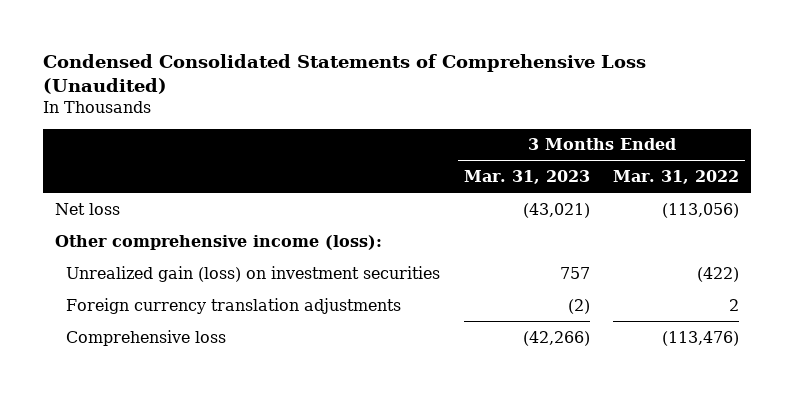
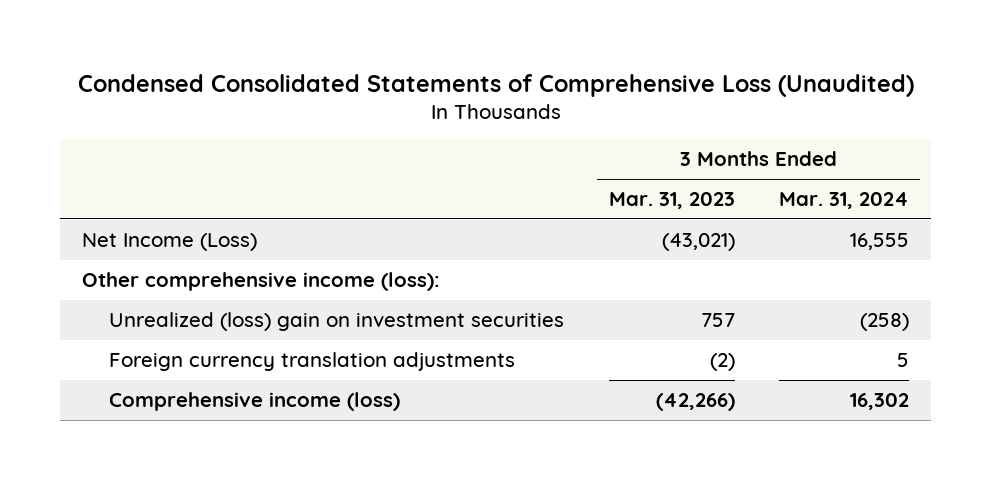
[613,170,740,185] Mar. 31, 2022 -> none
none -> [778,192,909,210] Mar. 31, 2024
[55,202,121,215] Net loss -> [82,233,258,252] Net Income (Loss)
[66,265,441,282] Unrealized gain (loss) on investment securities -> [109,312,565,332] Unrealized (loss) gain on investment securities
[66,329,227,346] Comprehensive loss -> [109,392,401,412] Comprehensive income (loss)

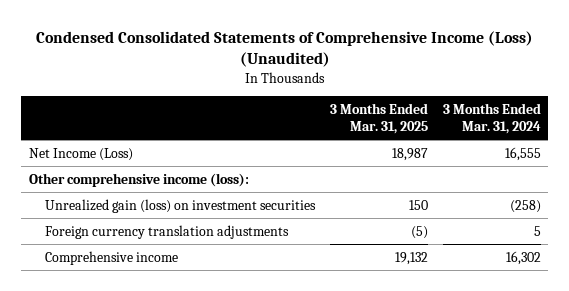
[77,73,914,97] Condensed Consolidated Statements of Comprehensive Loss (Unaudited) -> [35,30,533,67] Condensed Consolidated Statements of Comprehensive Income (Loss) (Unaudited)
[608,192,735,210] Mar. 31, 2023 -> none
none -> [329,102,428,135] 3 Months Ended Mar. 31, 2025
[109,312,565,332] Unrealized (loss) gain on investment securities -> [45,198,317,213] Unrealized gain (loss) on investment securities
[109,392,401,412] Comprehensive income (loss) -> [45,250,179,265] Comprehensive income

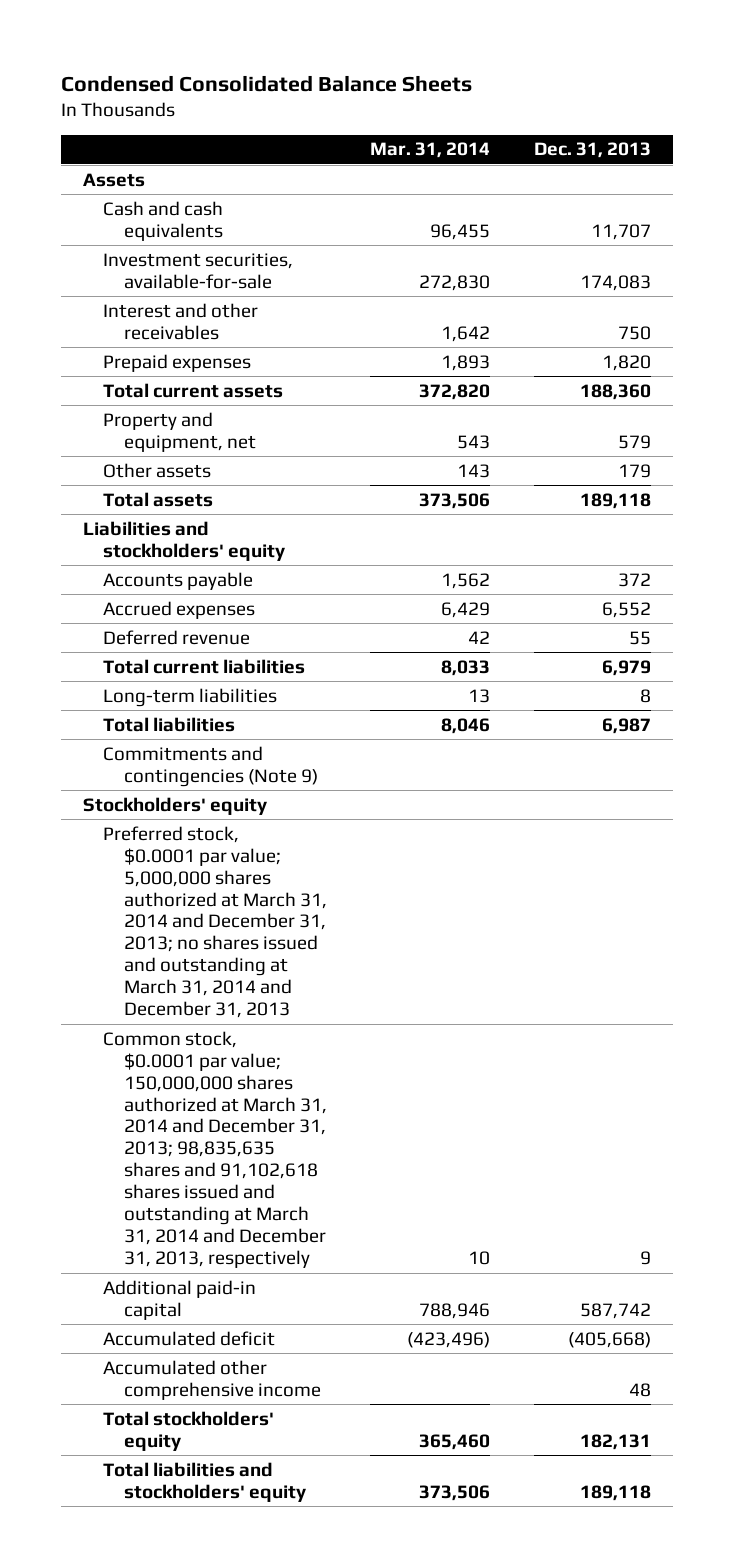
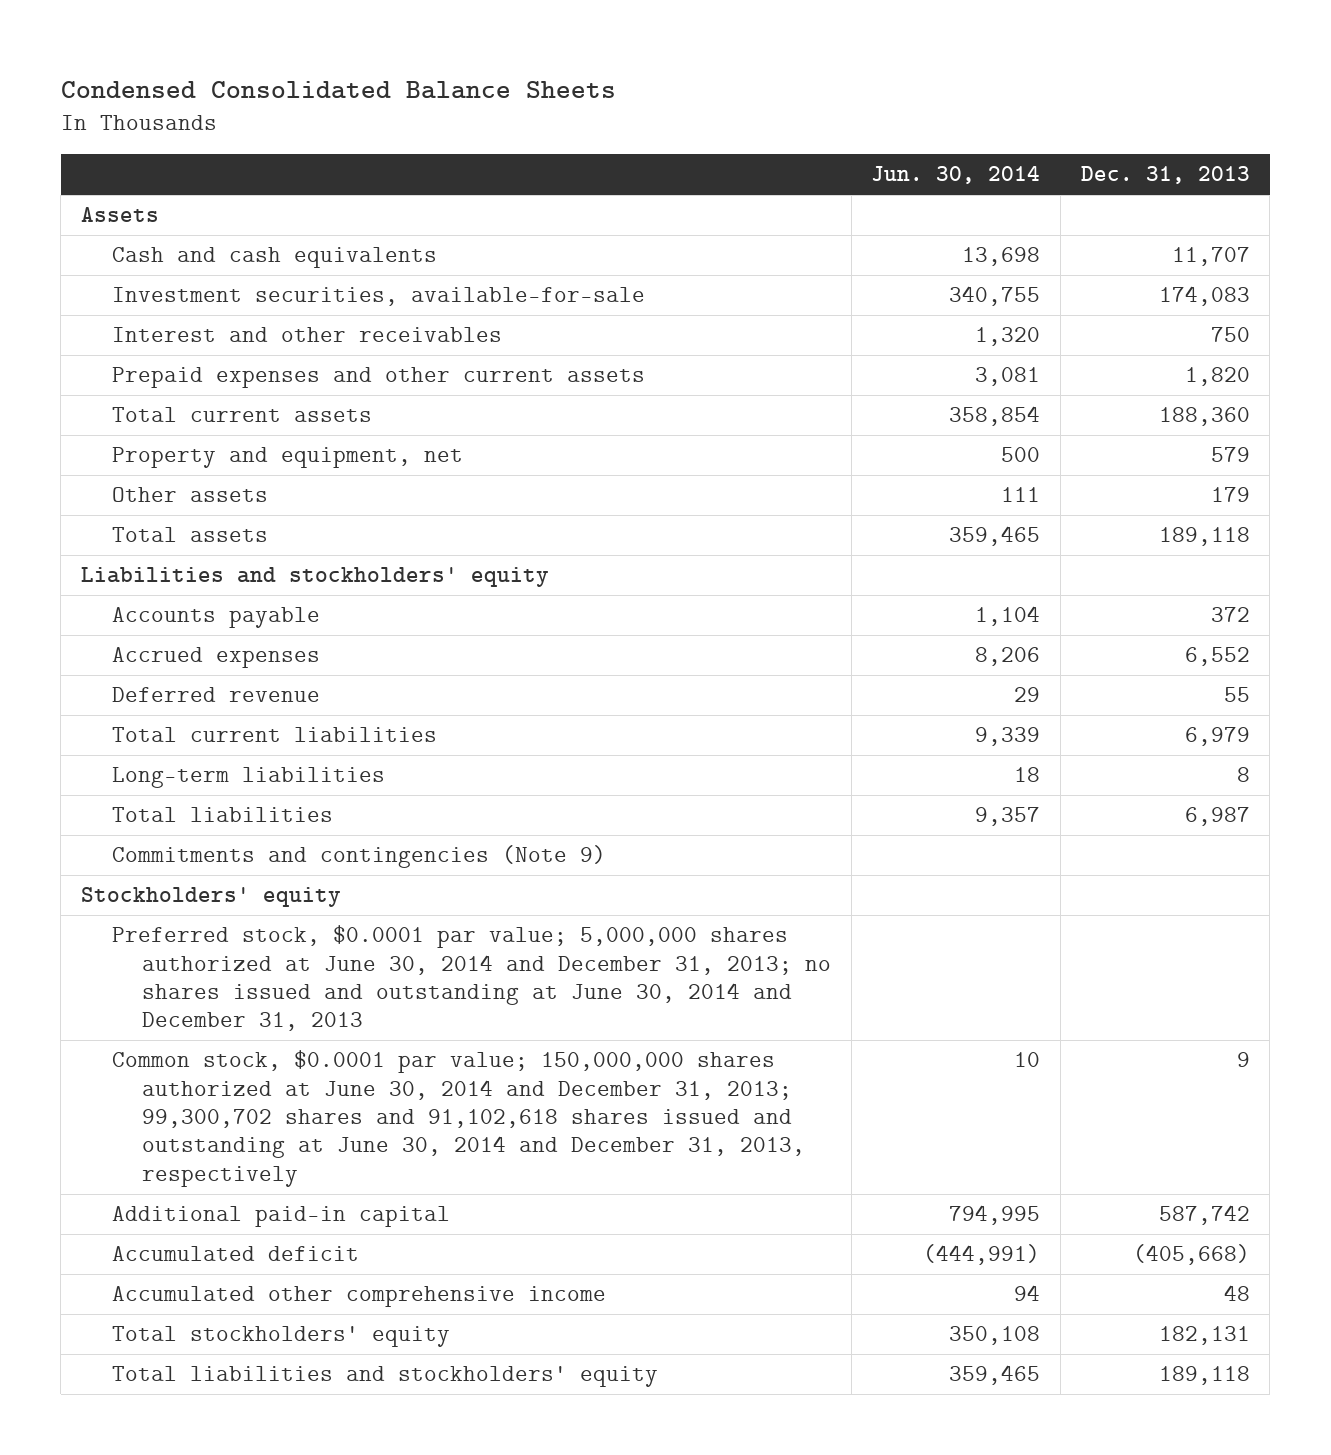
[370,142,491,159] Mar. 31, 2014 -> none
none -> [871,166,1041,185] Jun. 30, 2014
[103,353,252,372] Prepaid expenses -> [111,367,645,389] Prepaid expenses and other current assets
[103,825,327,1019] Preferred stock, $0.0001 par value; 5,000,000 shares authorized at March 31, 2014 and December 31, 2013; no shares issued and outstanding at March 31, 2014 and December 31, 2013 -> [111,925,832,1032] Preferred stock, $0.0001 par value; 5,000,000 shares authorized at June 30, 2014 and December 31, 2013; no shares issued and outstanding at June 30, 2014 and December 31, 2013
[103,1030,327,1269] Common stock, $0.0001 par value; 150,000,000 shares authorized at March 31, 2014 and December 31, 2013; 98,835,635 shares and 91,102,618 shares issued and outstanding at March 31, 2014 and December 31, 2013, respectively -> [111,1050,806,1187] Common stock, $0.0001 par value; 150,000,000 shares authorized at June 30, 2014 and December 31, 2013; 99,300,702 shares and 91,102,618 shares issued and outstanding at June 30, 2014 and December 31, 2013, respectively

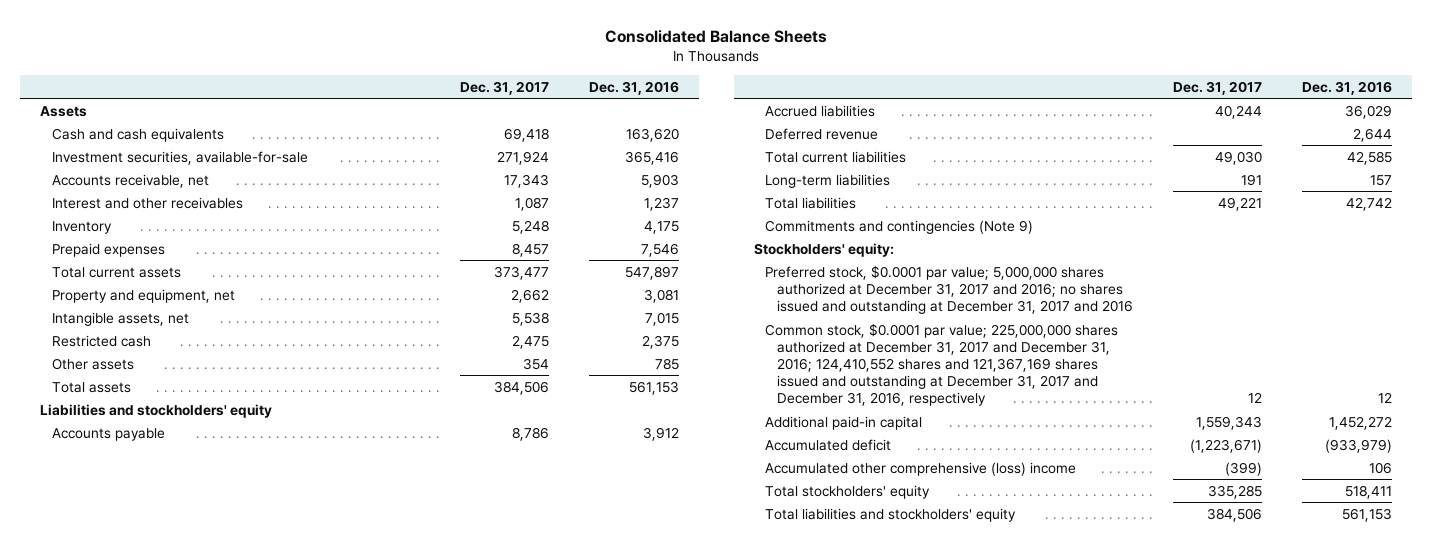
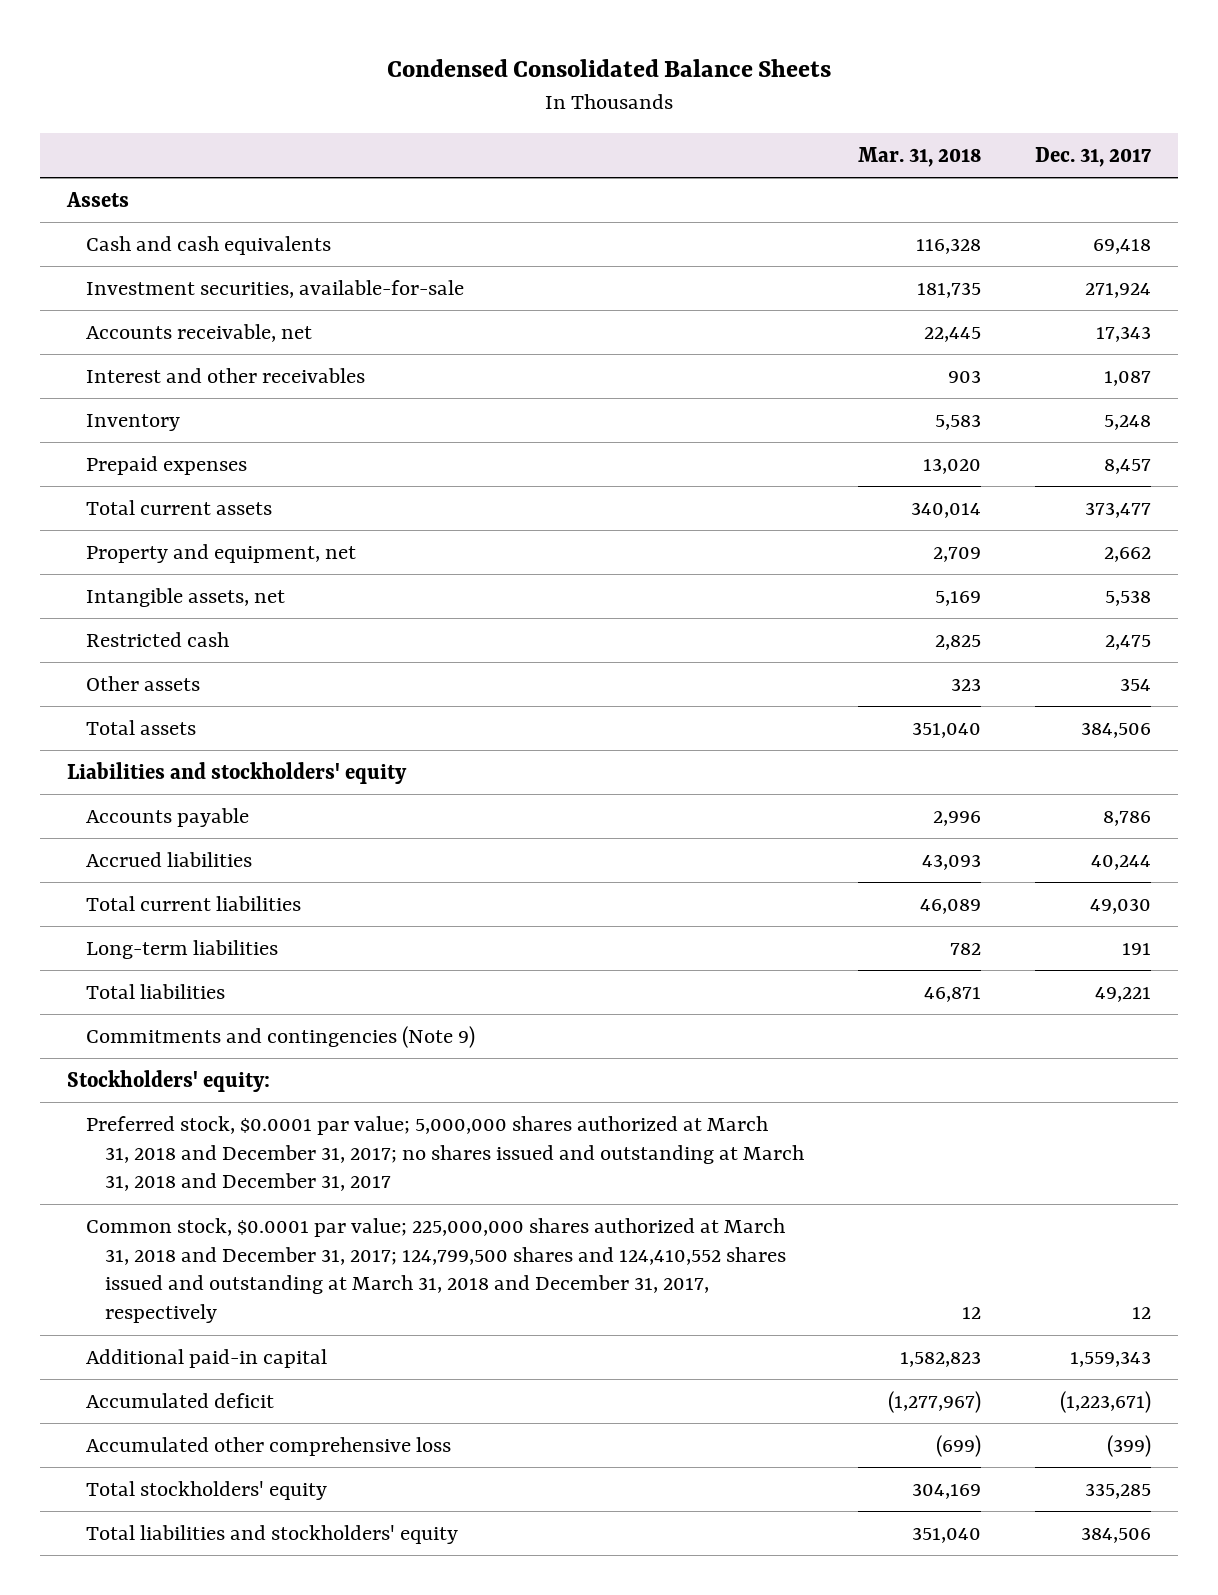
[605,30,828,44] Consolidated Balance Sheets -> [387,59,832,78] Condensed Consolidated Balance Sheets
[588,80,679,95] Dec. 31, 2016 -> none
none -> [858,147,982,168] Mar. 31, 2018
[765,127,879,140] Deferred revenue -> none
[765,264,1134,314] Preferred stock, $0.0001 par value; 5,000,000 shares authorized at December 31, 2017 and 2016; no shares issued and outstanding at December 31, 2017 and 2016 -> [86,1115,805,1192] Preferred stock, $0.0001 par value; 5,000,000 shares authorized at March 31, 2018 and December 31, 2017; no shares issued and outstanding at March 31, 2018 and December 31, 2017
[765,322,1119,407] Common stock, $0.0001 par value; 225,000,000 shares authorized at December 31, 2017 and December 31, 2016; 124,410,552 shares and 121,367,169 shares issued and outstanding at December 31, 2017 and December 31, 2016, respectively -> [86,1217,787,1324] Common stock, $0.0001 par value; 225,000,000 shares authorized at March 31, 2018 and December 31, 2017; 124,799,500 shares and 124,410,552 shares issued and outstanding at March 31, 2018 and December 31, 2017, respectively
[765,461,1077,476] Accumulated other comprehensive (loss) income -> [86,1436,452,1456] Accumulated other comprehensive loss

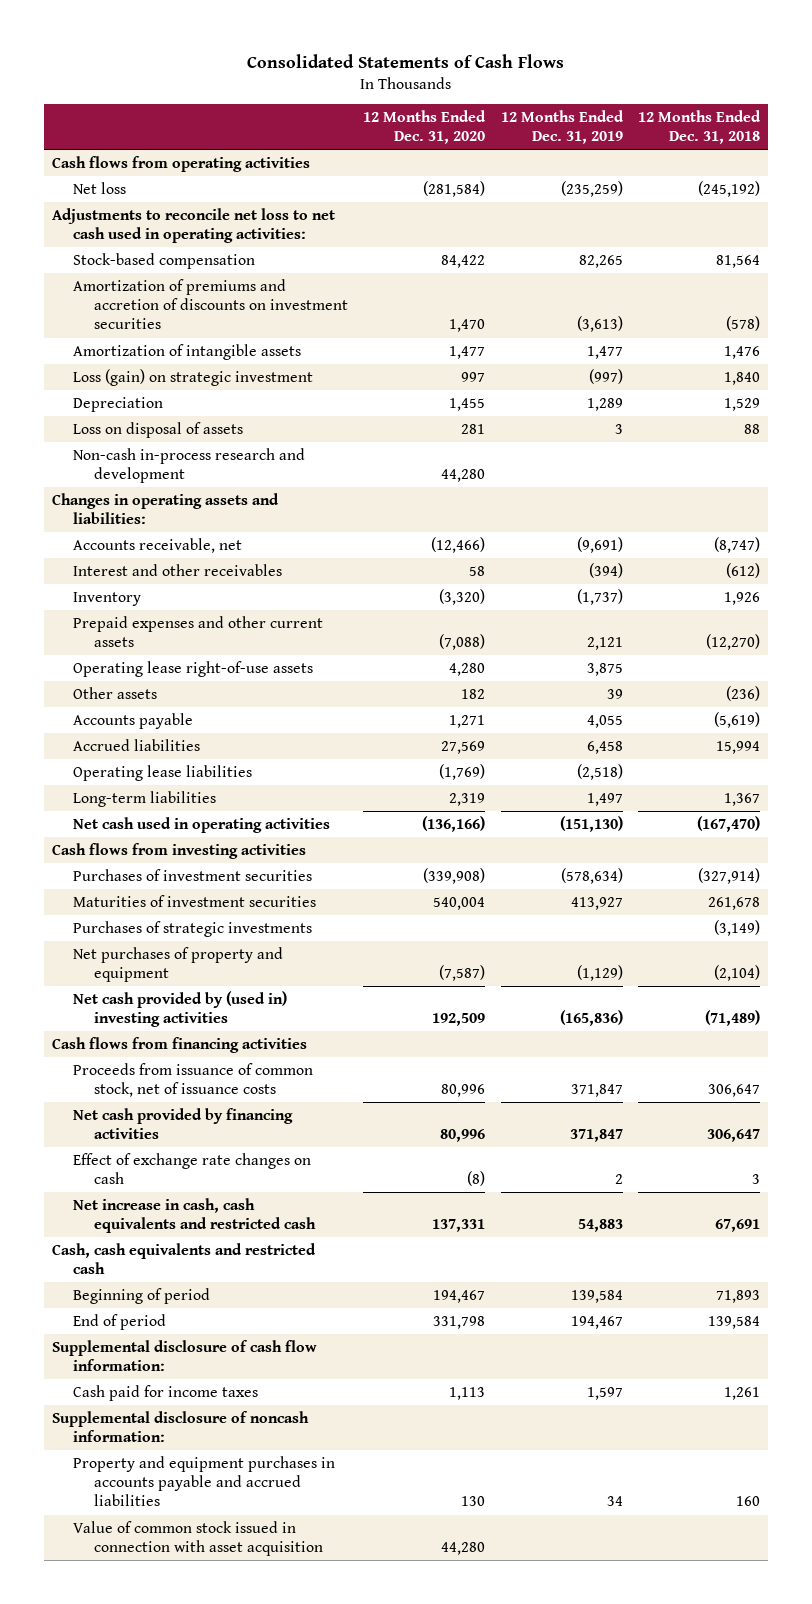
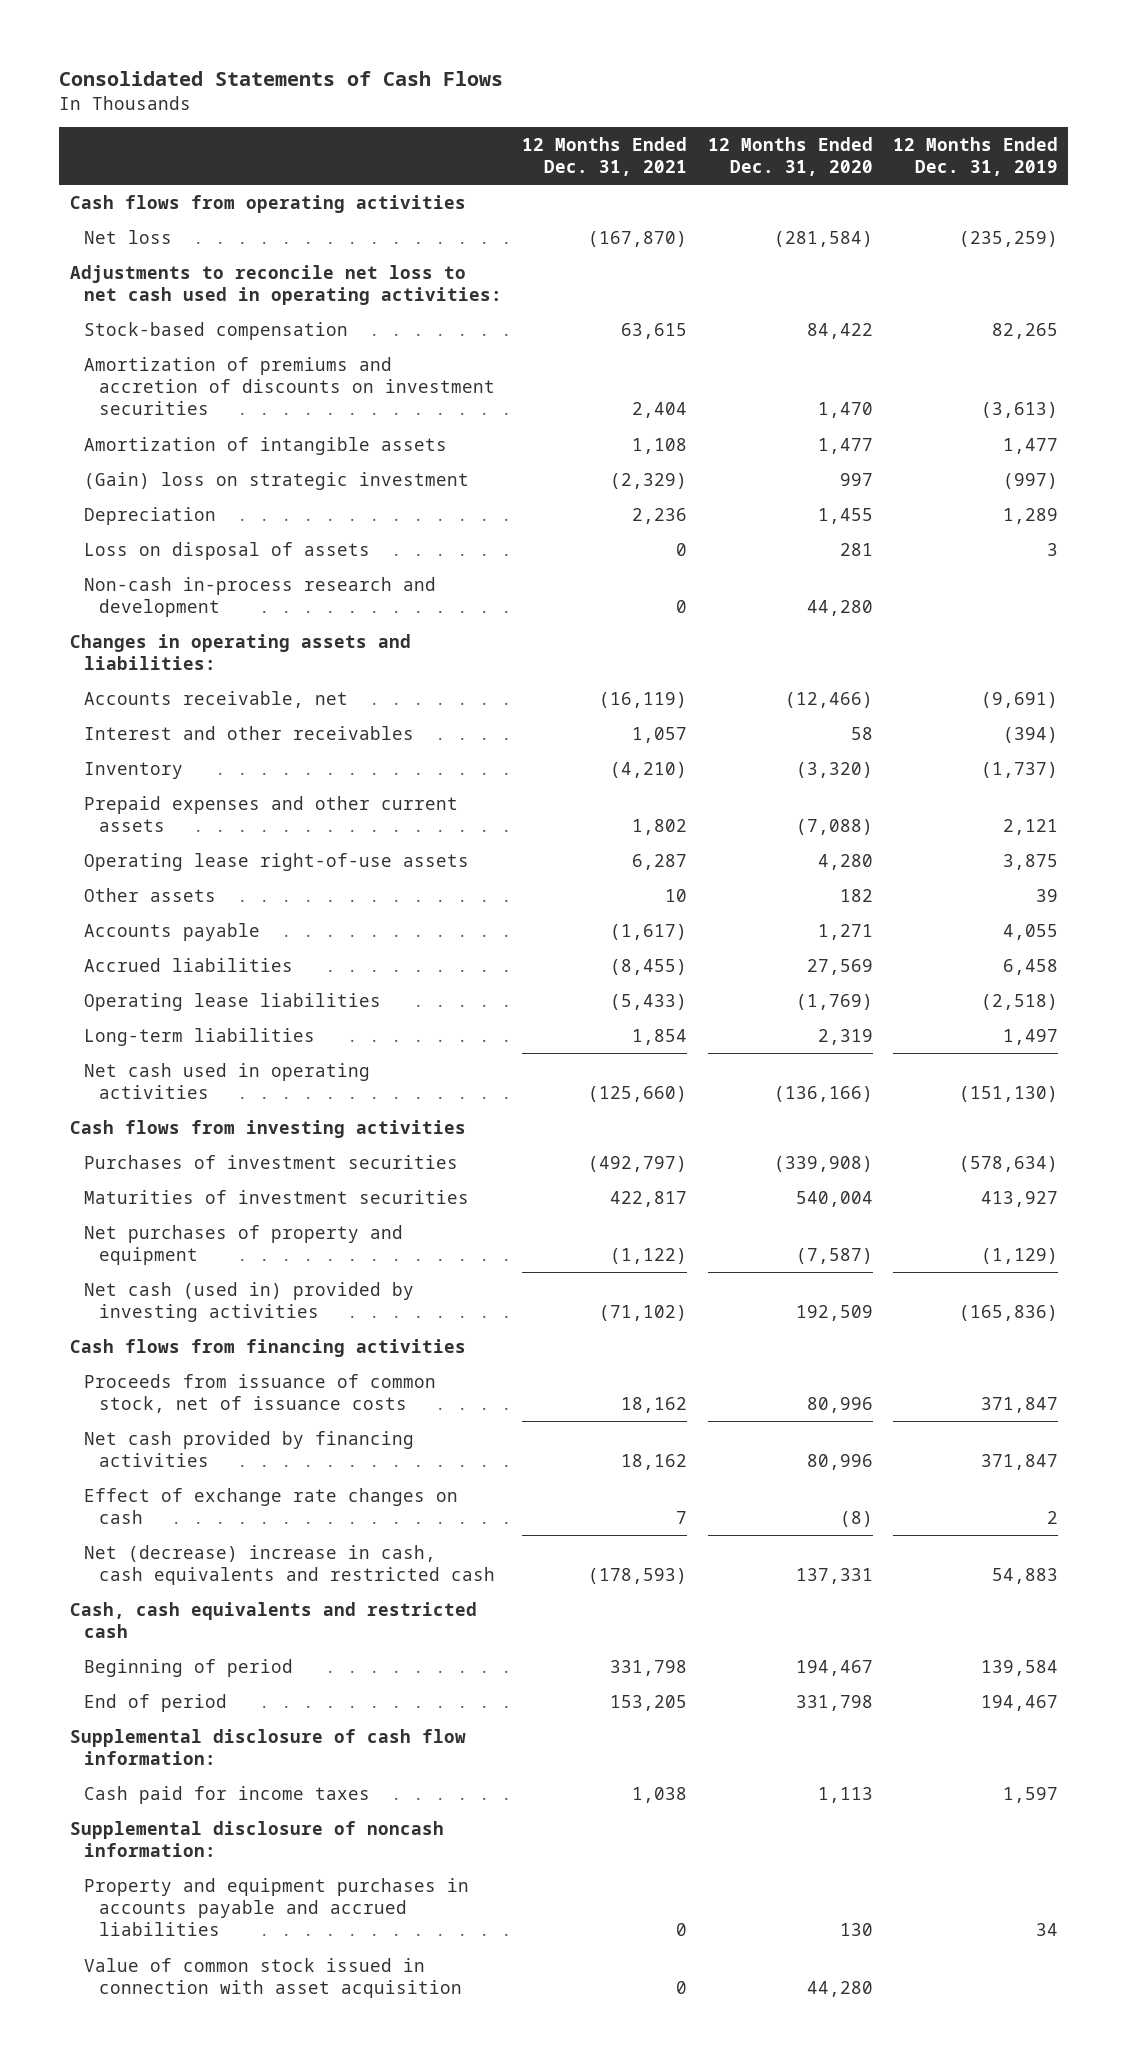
[637,109,761,144] 12 Months Ended Dec. 31, 2018 -> none
none -> [522,136,688,177] 12 Months Ended Dec. 31, 2021
[72,368,313,386] Loss (gain) on strategic investment -> [84,471,470,490] (Gain) loss on strategic investment
[72,920,312,937] Purchases of strategic investments -> none
[72,990,287,1028] Net cash provided by (used in) investing activities -> [84,1281,415,1323] Net cash (used in) provided by investing activities
[72,1197,316,1234] Net increase in cash, cash equivalents and restricted cash -> [84,1544,495,1586] Net (decrease) increase in cash, cash equivalents and restricted cash

